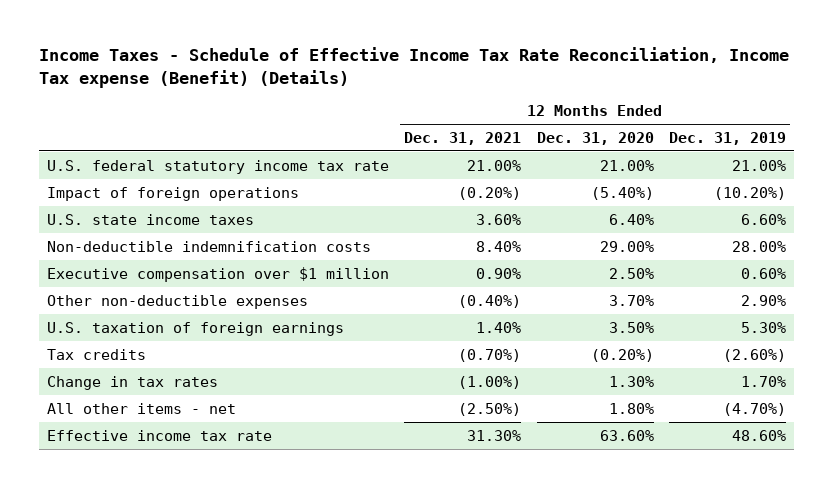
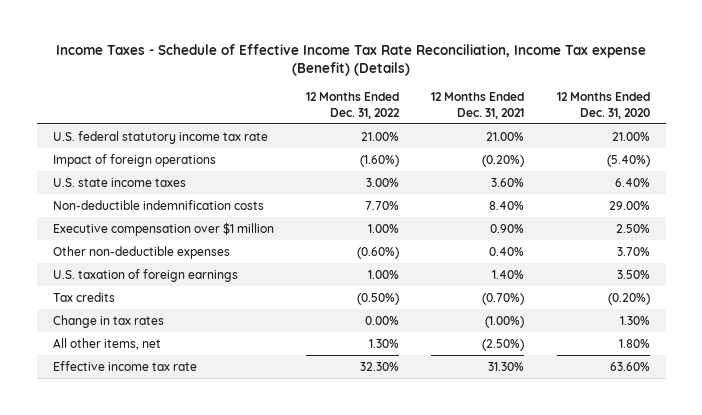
[669,131,787,145] Dec. 31, 2019 -> none
none -> [305,92,400,119] 12 Months Ended Dec. 31, 2022
[458,294,522,308] (0.40%) -> [489,246,525,256] 0.40%
[46,402,236,414] All other items - net -> [52,337,161,350] All other items, net

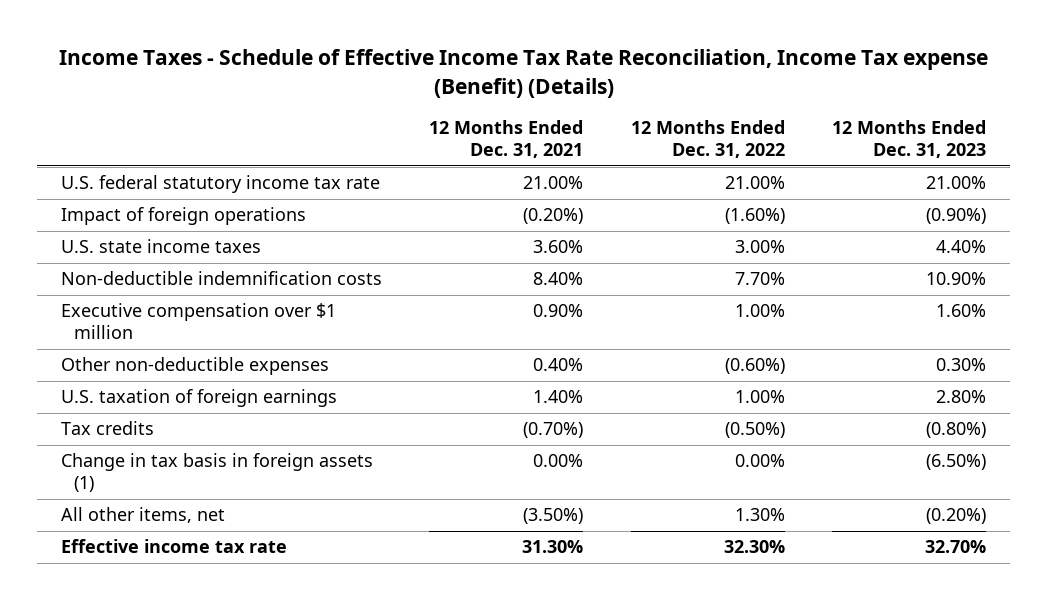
[556,92,650,119] 12 Months Ended Dec. 31, 2020 -> none
none -> [832,120,987,159] 12 Months Ended Dec. 31, 2023
[52,314,164,328] Change in tax rates -> [60,453,373,493] Change in tax basis in foreign assets (1)
[485,315,525,328] (1.00%) -> [533,454,584,468] 0.00%
[482,338,525,351] (2.50%) -> [523,508,584,525] (3.50%)

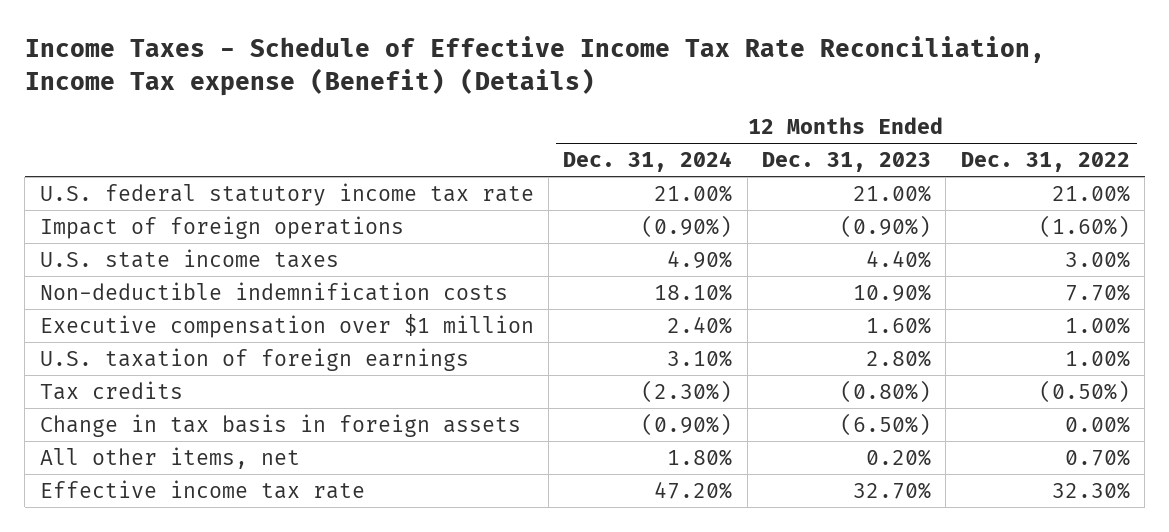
[429,120,584,159] 12 Months Ended Dec. 31, 2021 -> none
none -> [563,151,733,173] Dec. 31, 2024
[60,357,329,376] Other non-deductible expenses -> none
[60,453,373,493] Change in tax basis in foreign assets (1) -> [39,413,521,437] Change in tax basis in foreign assets
[734,508,785,522] 1.30% -> [1064,448,1130,466] 0.70%
[926,508,987,525] (0.20%) -> [865,448,931,466] 0.20%

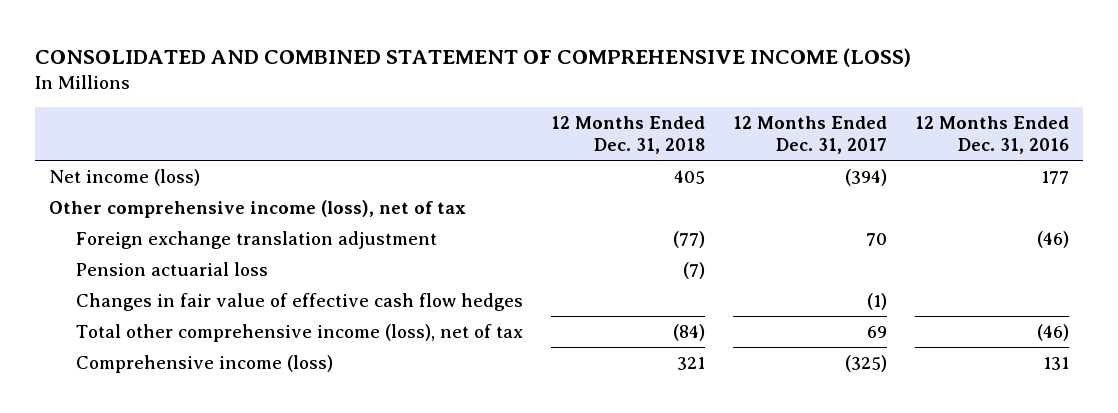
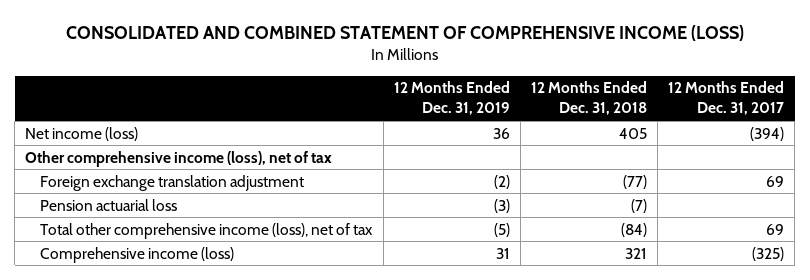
[914,115,1069,155] 12 Months Ended Dec. 31, 2016 -> none
none -> [393,81,510,116] 12 Months Ended Dec. 31, 2019
[865,232,887,246] 70 -> [766,175,785,187] 69
[76,292,524,311] Changes in fair value of effective cash flow hedges -> none

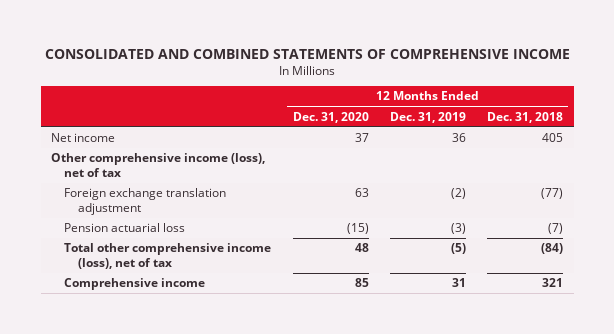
[65,25,744,42] CONSOLIDATED AND COMBINED STATEMENT OF COMPREHENSIVE INCOME (LOSS) -> [45,48,571,59] CONSOLIDATED AND COMBINED STATEMENTS OF COMPREHENSIVE INCOME
[668,81,785,116] 12 Months Ended Dec. 31, 2017 -> none
none -> [292,111,369,123] Dec. 31, 2020
[25,126,139,141] Net income (loss) -> [51,133,116,143] Net income
[40,246,235,263] Comprehensive income (loss) -> [64,278,206,291] Comprehensive income

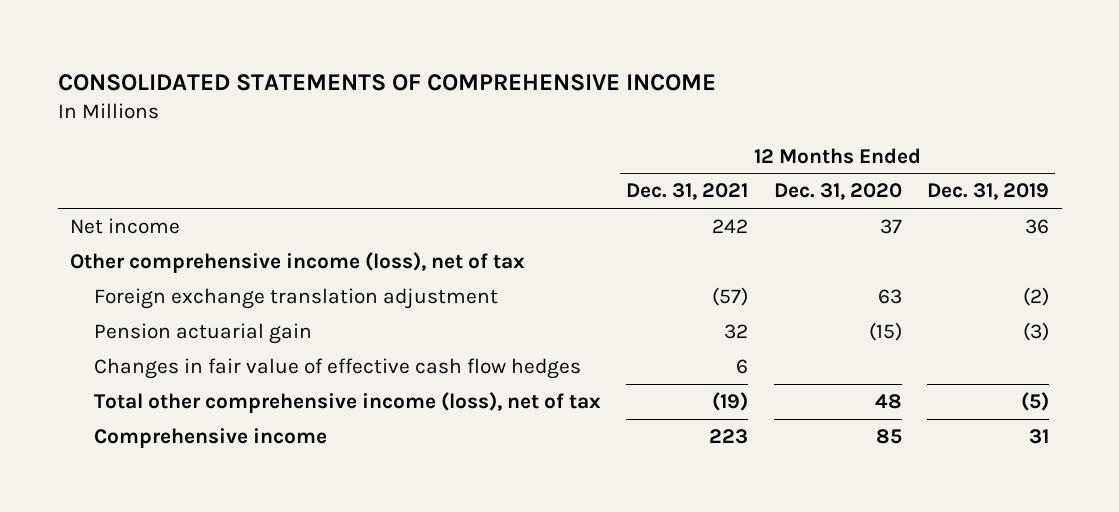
[45,48,571,59] CONSOLIDATED AND COMBINED STATEMENTS OF COMPREHENSIVE INCOME -> [57,73,716,91] CONSOLIDATED STATEMENTS OF COMPREHENSIVE INCOME
[487,111,564,123] Dec. 31, 2018 -> none
none -> [626,183,749,201] Dec. 31, 2021
[64,223,186,233] Pension actuarial loss -> [94,322,313,344] Pension actuarial gain
none -> [94,357,582,379] Changes in fair value of effective cash flow hedges

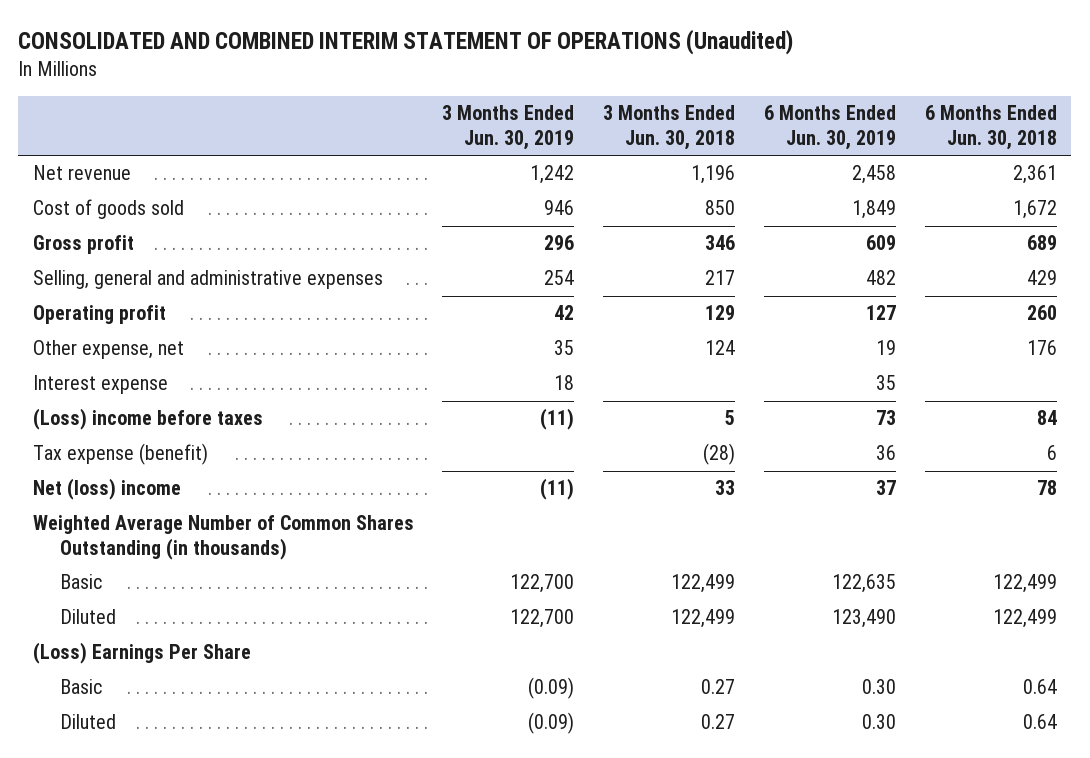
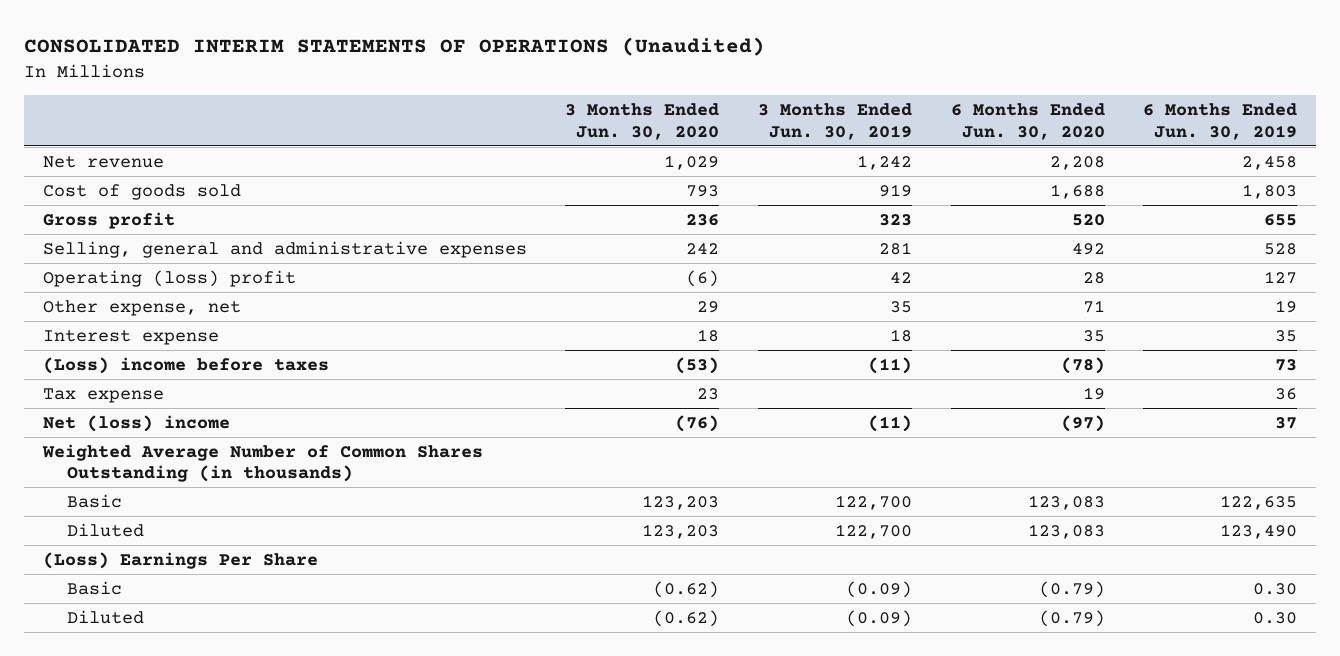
[18,29,794,56] CONSOLIDATED AND COMBINED INTERIM STATEMENT OF OPERATIONS (Unaudited) -> [23,37,765,57] CONSOLIDATED INTERIM STATEMENTS OF OPERATIONS (Unaudited)
[603,105,736,151] 3 Months Ended Jun. 30, 2018 -> none
[925,105,1058,151] 6 Months Ended Jun. 30, 2018 -> none
none -> [565,102,720,140] 3 Months Ended Jun. 30, 2020
none -> [950,102,1105,140] 6 Months Ended Jun. 30, 2020
[544,200,575,216] 946 -> [878,183,912,197] 919
[852,200,897,220] 1,849 -> [1242,183,1298,199] 1,803
[544,235,575,251] 296 -> [878,213,912,226] 323
[866,235,897,251] 609 -> [1264,213,1298,226] 655
[544,270,575,286] 254 -> [878,241,912,255] 281
[866,270,897,286] 482 -> [1264,242,1298,255] 528
[32,305,166,325] Operating profit -> [42,269,296,287] Operating (loss) profit
[32,443,208,466] Tax expense (benefit) -> [42,387,164,403] Tax expense

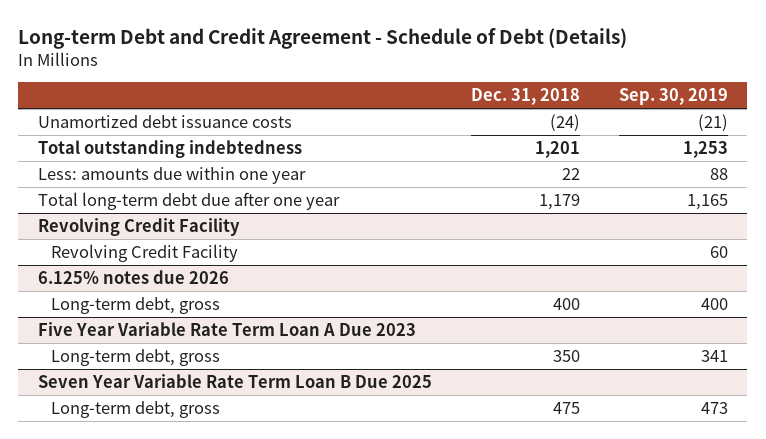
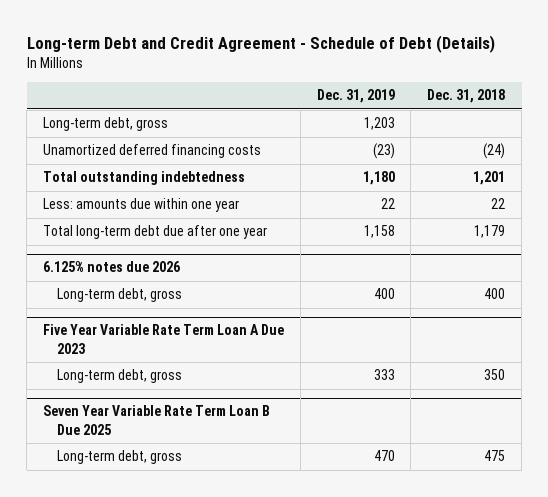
[618,88,728,106] Sep. 30, 2019 -> none
none -> [316,89,395,104] Dec. 31, 2019
none -> [43,117,169,132] Long-term debt, gross
[37,115,292,129] Unamortized debt issuance costs -> [43,144,262,159] Unamortized deferred financing costs
[37,218,240,237] Revolving Credit Facility -> none
[50,244,238,263] Revolving Credit Facility -> none

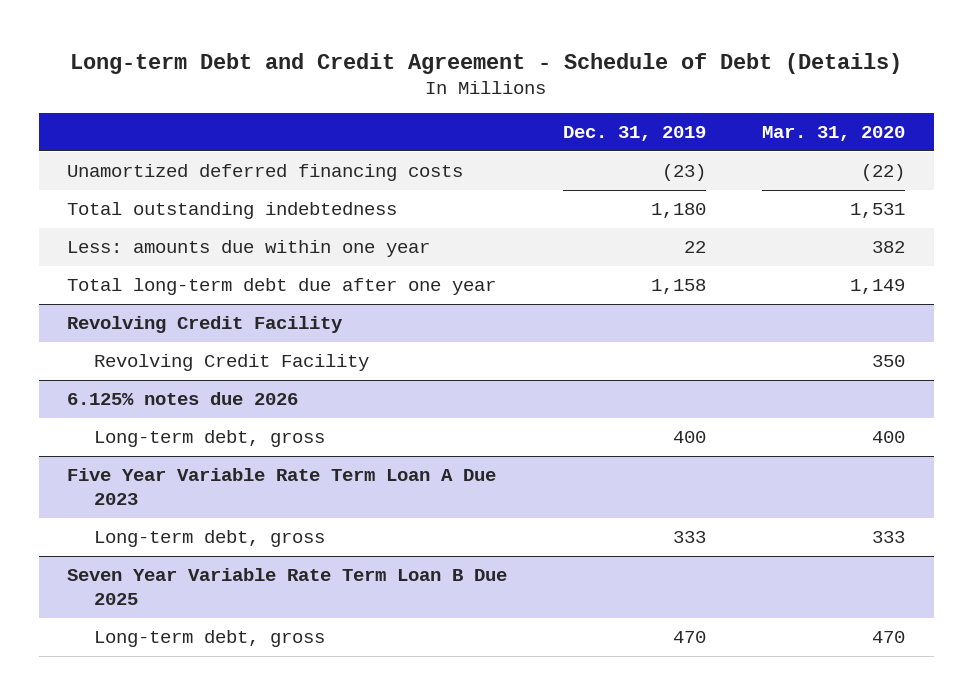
[427,89,506,104] Dec. 31, 2018 -> none
none -> [762,126,906,142] Mar. 31, 2020
[43,117,169,132] Long-term debt, gross -> none
none -> [67,316,344,334] Revolving Credit Facility
none -> [94,354,370,372] Revolving Credit Facility

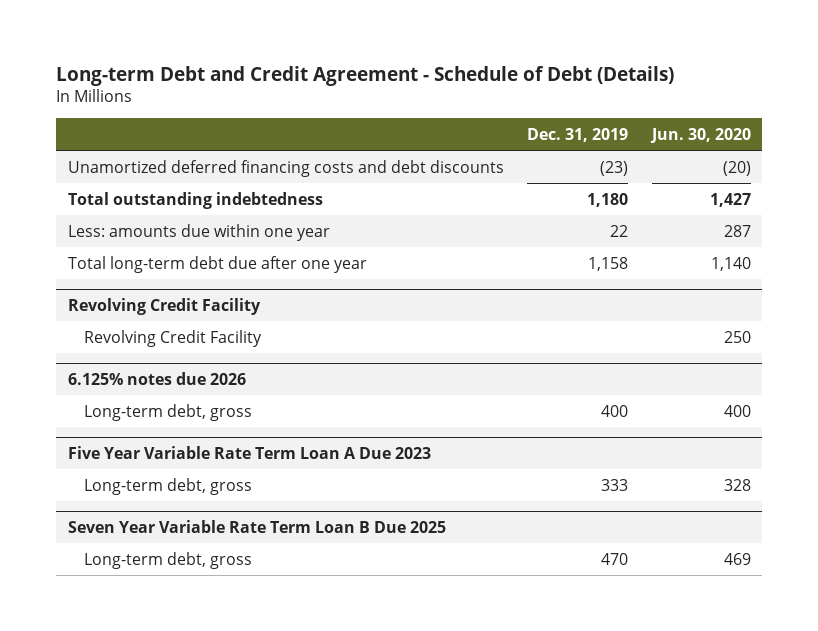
[762,126,906,142] Mar. 31, 2020 -> none
none -> [649,127,751,143] Jun. 30, 2020
[67,164,464,182] Unamortized deferred financing costs -> [67,159,504,177] Unamortized deferred financing costs and debt discounts

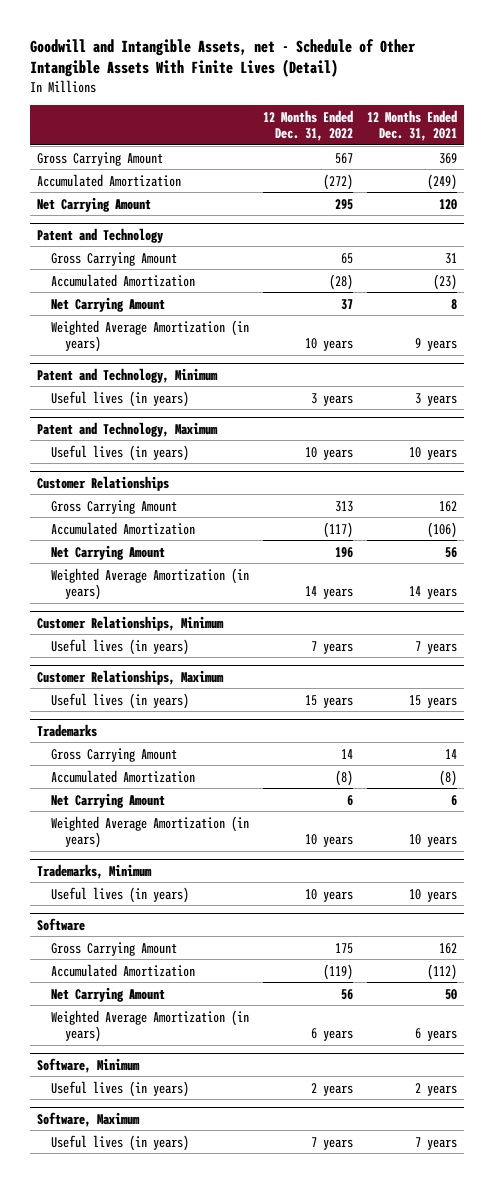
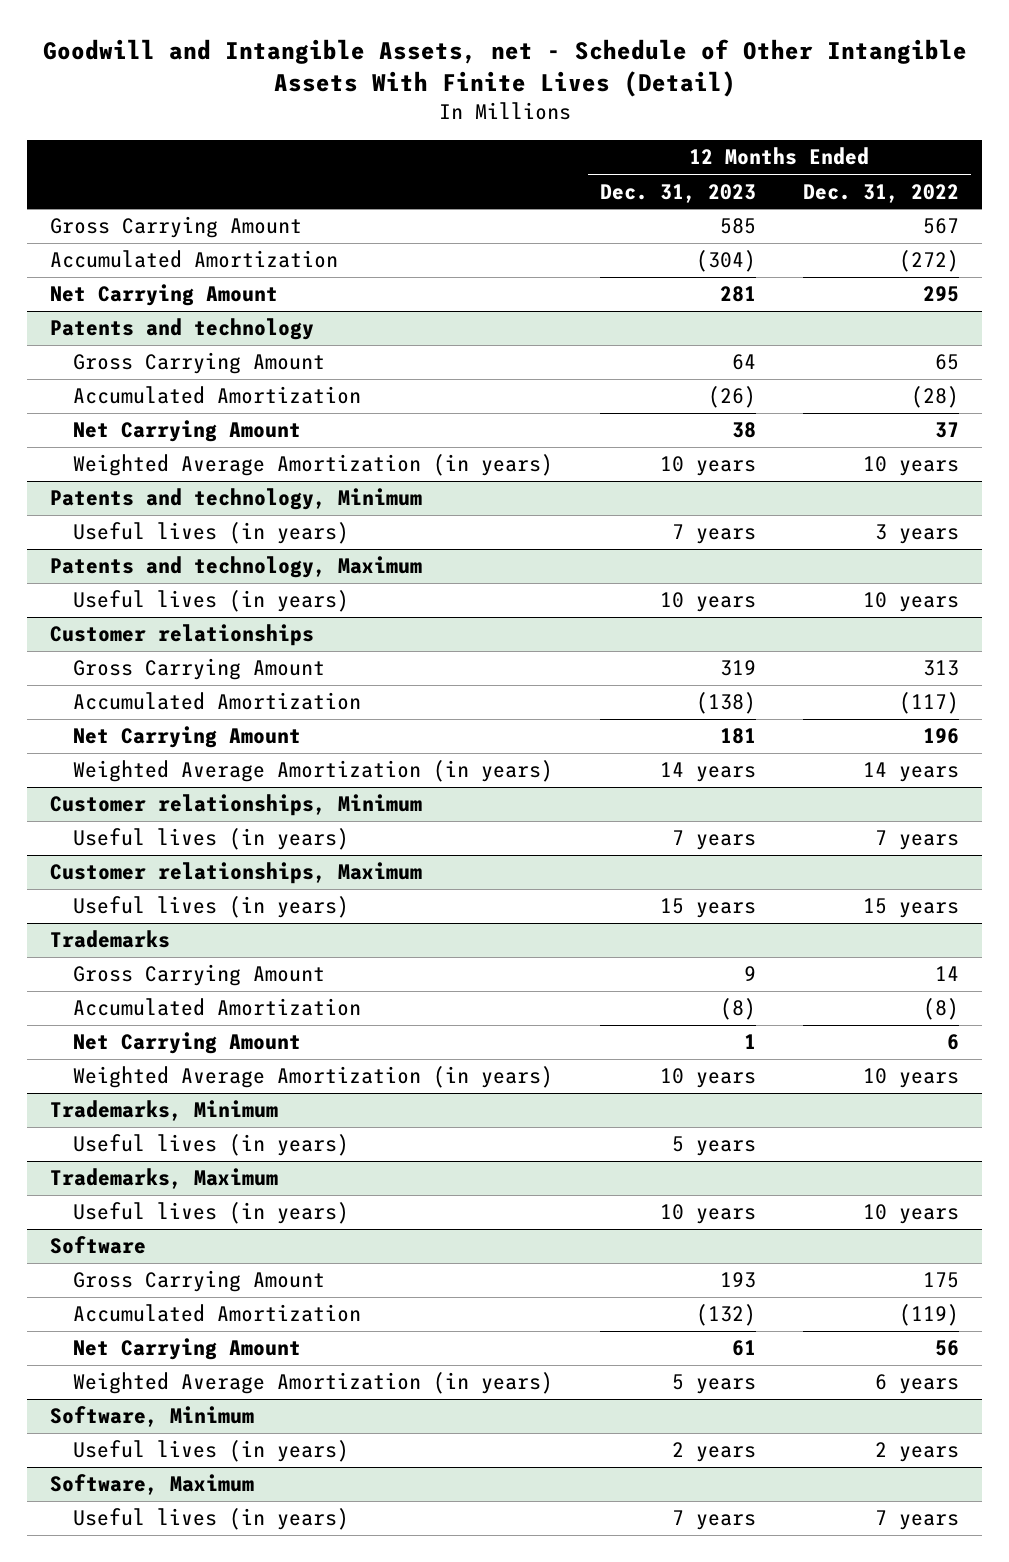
[366,109,457,142] 12 Months Ended Dec. 31, 2021 -> none
none -> [600,183,757,203] Dec. 31, 2023
[37,227,164,243] Patent and Technology -> [50,318,315,341] Patents and technology
[37,367,219,383] Patent and Technology, Minimum -> [50,488,423,511] Patents and technology, Minimum
[37,421,219,437] Patent and Technology, Maximum -> [50,556,423,579] Patents and technology, Maximum
[37,475,170,491] Customer Relationships -> [50,624,315,647] Customer relationships
[37,615,225,631] Customer Relationships, Minimum -> [50,794,423,817] Customer relationships, Minimum
[37,669,225,685] Customer Relationships, Maximum -> [50,862,423,885] Customer relationships, Maximum
none -> [73,1134,350,1157] Useful lives (in years)
none -> [50,1168,279,1190] Trademarks, Maximum

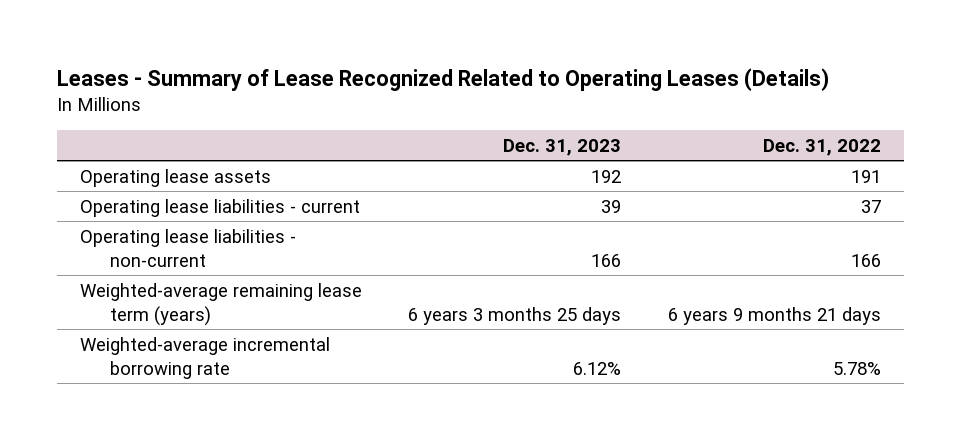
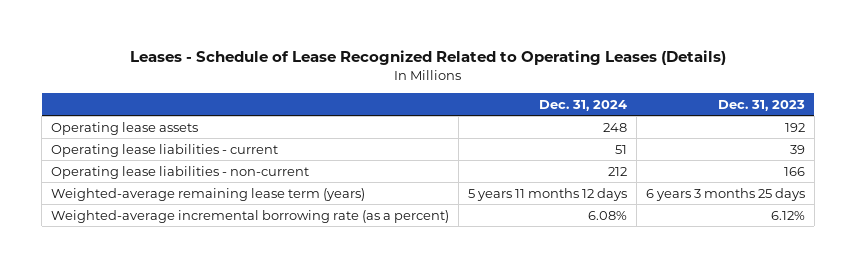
[57,68,830,92] Leases - Summary of Lease Recognized Related to Operating Leases (Details) -> [130,50,727,66] Leases - Schedule of Lease Recognized Related to Operating Leases (Details)
[762,138,881,156] Dec. 31, 2022 -> none
none -> [539,99,628,111] Dec. 31, 2024
[80,336,331,380] Weighted-average incremental borrowing rate -> [51,209,450,223] Weighted-average incremental borrowing rate (as a percent)

